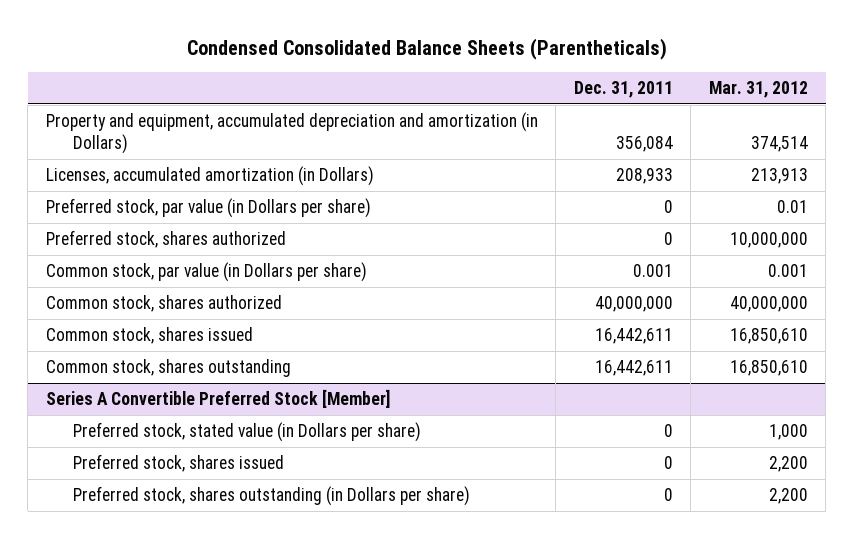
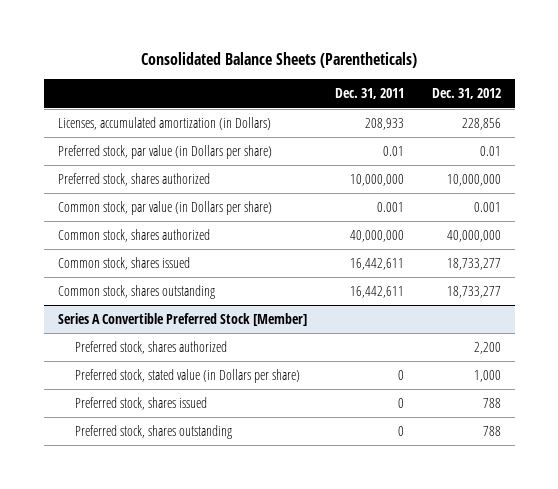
[186,37,667,60] Condensed Consolidated Balance Sheets (Parentheticals) -> [141,52,418,69] Consolidated Balance Sheets (Parentheticals)
[708,80,808,98] Mar. 31, 2012 -> none
none -> [431,88,501,100] Dec. 31, 2012
[45,112,538,154] Property and equipment, accumulated depreciation and amortization (in Dollars) -> none
[45,198,371,219] Preferred stock, par value (in Dollars per share) -> [57,145,272,160] Prеfеrrеd stock, par valuе (in Dollars per share)
[663,200,673,214] 0 -> [382,146,404,157] 0.01
[45,230,286,249] Preferred stock, shares authorized -> [57,173,210,187] Prеfеrrеd stock, sharеs authorizеd
[663,232,673,246] 0 -> [349,174,404,187] 10,000,000
[72,486,470,507] Preferred stock, shares outstanding (in Dollars per share) -> none
none -> [75,341,228,355] Prеfеrrеd stock, sharеs authorizеd
[72,422,421,443] Preferred stock, stated value (in Dollars per share) -> [75,369,301,384] Prеfеrrеd stock, statеd valuе (in Dollars per share)
[72,454,284,473] Preferred stock, shares issued -> [75,397,208,411] Prеfеrrеd stock, sharеs issuеd
none -> [75,425,233,440] Prеfеrrеd stock, sharеs outstanding

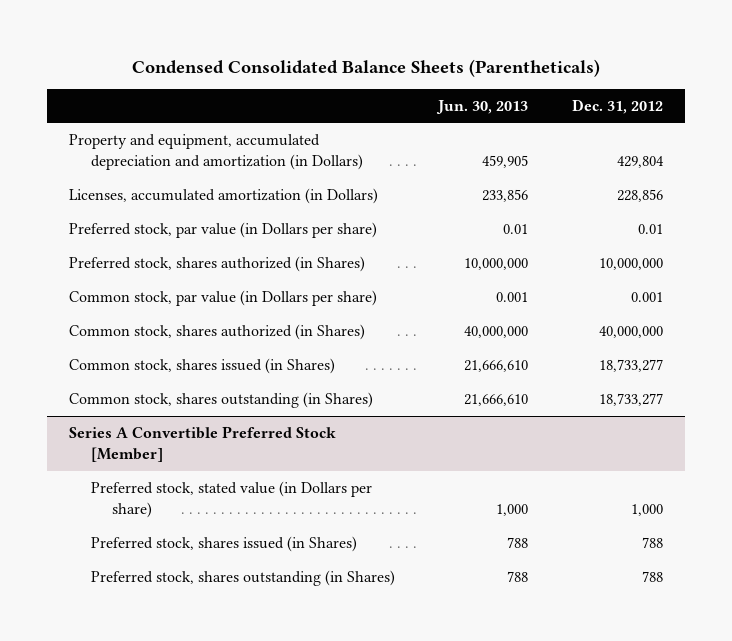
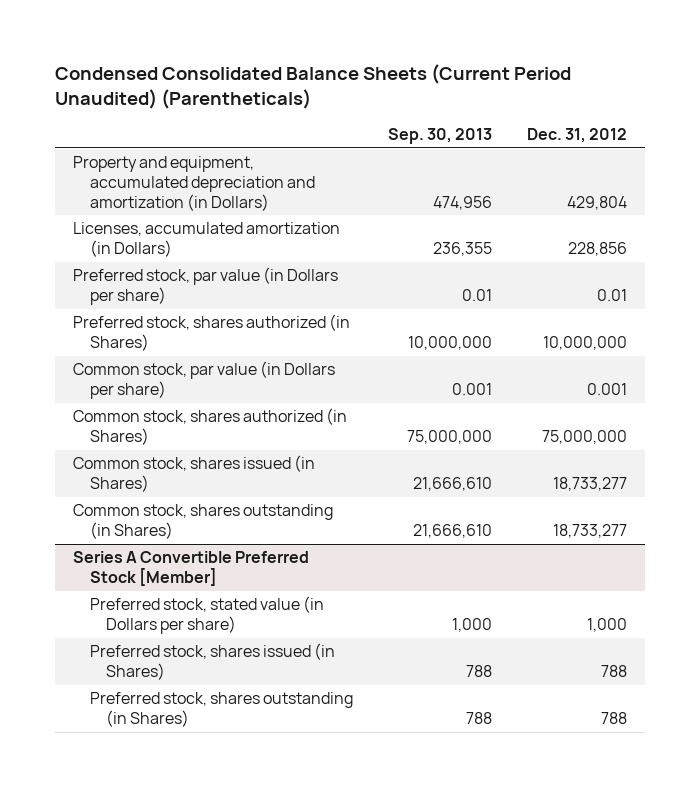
[132,58,601,77] Condensed Consolidated Balance Sheets (Parentheticals) -> [55,64,572,109] Condensed Consolidated Balance Sheets (Current Period Unaudited) (Parentheticals)
[436,99,529,114] Jun. 30, 2013 -> none
none -> [387,128,492,145] Sep. 30, 2013
[599,326,664,339] 40,000,000 -> [542,429,628,444] 75,000,000

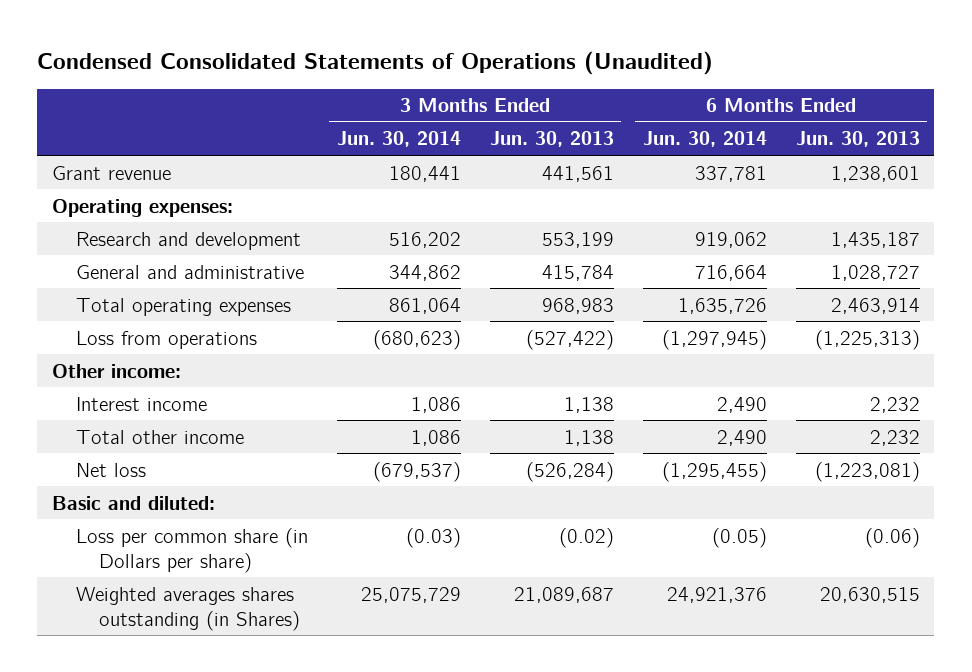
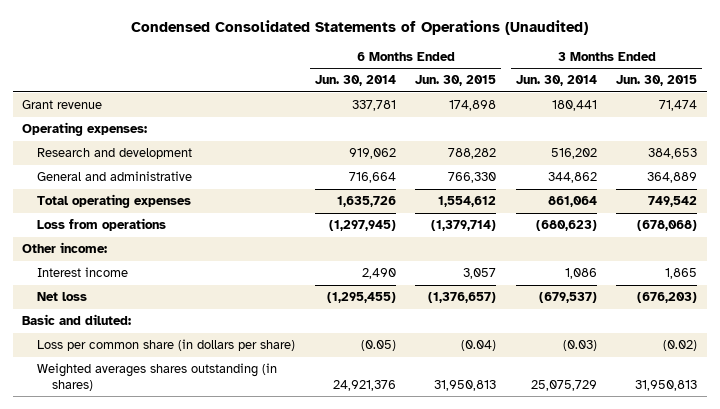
[489,131,614,148] Jun. 30, 2013 -> none
[795,131,920,148] Jun. 30, 2013 -> none
none -> [415,75,497,87] Jun. 30, 2015
none -> [616,75,698,87] Jun. 30, 2015
[75,429,244,444] Total other income -> none
[75,527,308,573] Loss per common share (in Dollars per share) -> [37,339,296,352] Loss per common share (in dollars per share)
[75,586,301,631] Weighted averages shares outstanding (in Shares) -> [37,363,278,391] Weighted averages shares outstanding (in shares)

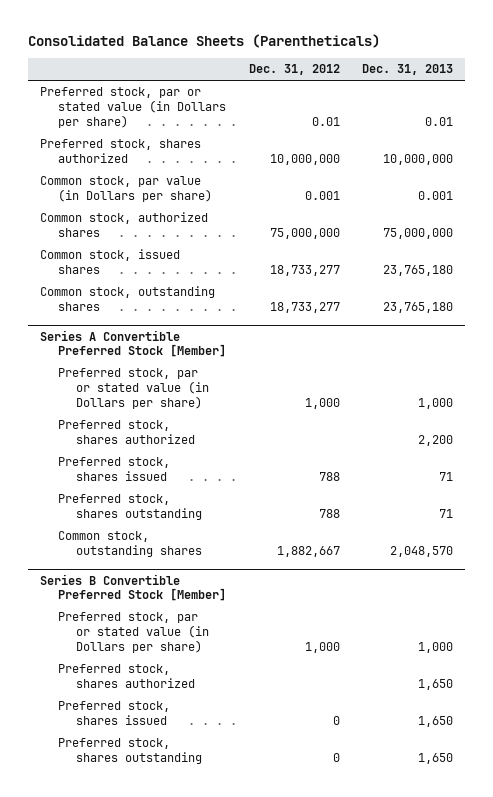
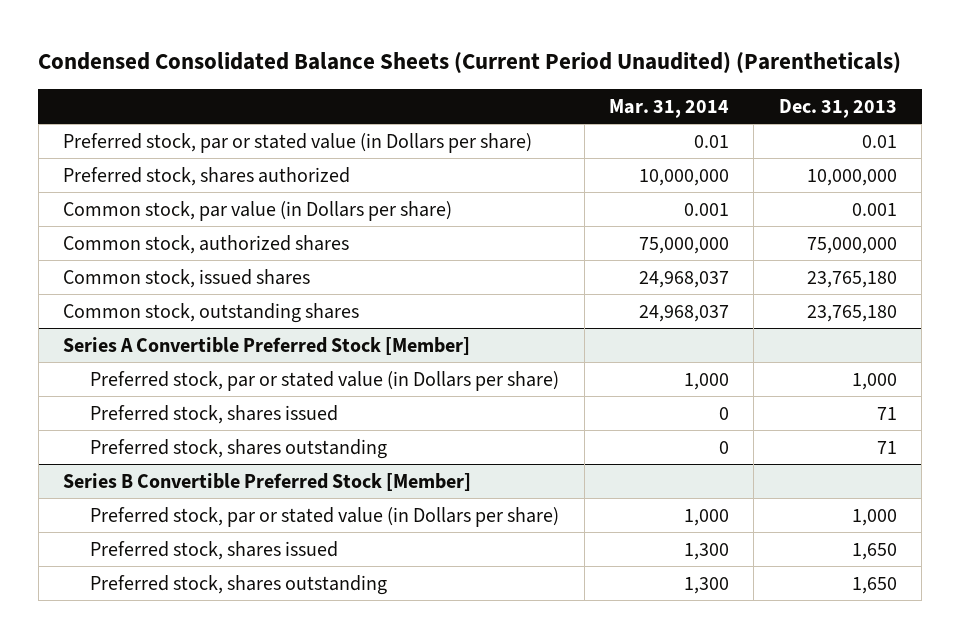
[28,34,381,49] Consolidated Balance Sheets (Parentheticals) -> [38,52,902,75] Condensed Consolidated Balance Sheets (Current Period Unaudited) (Parentheticals)
[248,64,340,76] Dec. 31, 2012 -> none
none -> [609,98,730,118] Mar. 31, 2014
[57,420,196,445] Prеfеrrеd stock, sharеs authorizеd -> none
[57,531,203,558] Common stock, outstanding shares -> none
[57,664,196,689] Prеfеrrеd stock, sharеs authorizеd -> none

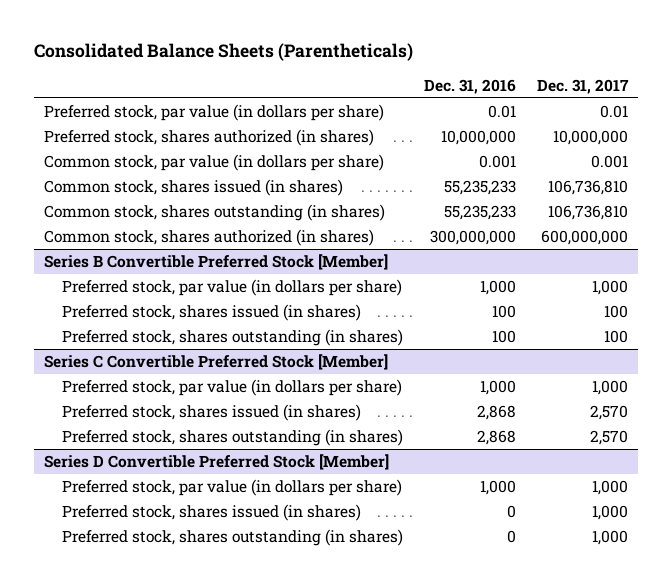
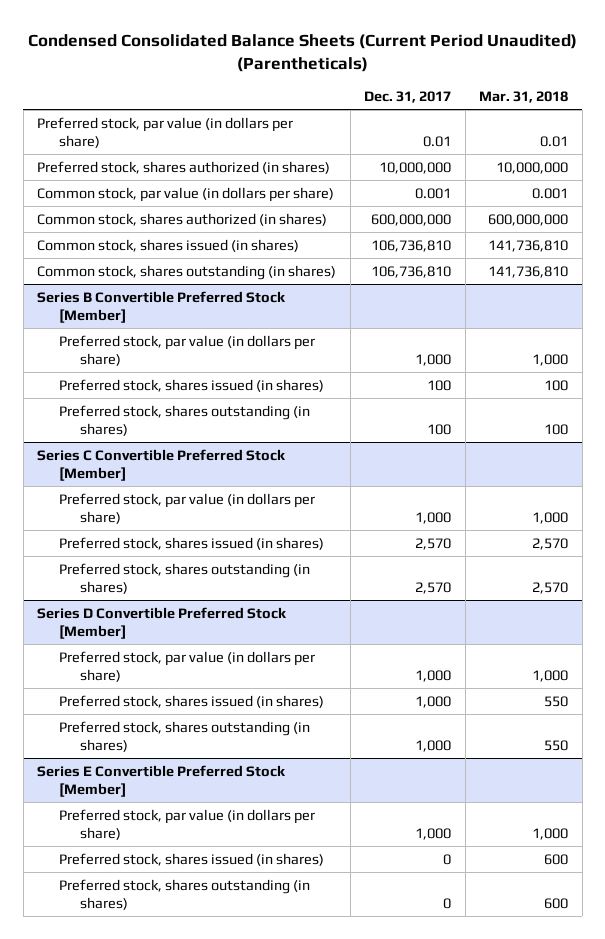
[33,43,413,62] Consolidated Balance Sheets (Parentheticals) -> [27,33,577,72] Condensed Consolidated Balance Sheets (Current Period Unaudited) (Parentheticals)
[423,78,516,94] Dec. 31, 2016 -> none
none -> [479,90,569,103] Mar. 31, 2018
[44,228,375,246] Common stock, shares authorized (in shares) -> [37,212,328,226] Common stock, shares authorized (in shares)
none -> [37,764,287,797] Series E Convertible Preferred Stock [Member]
none -> [58,808,315,840] Preferred stock, par value (in dollars per share)
none -> [58,852,324,866] Preferred stock, shares issued (in shares)
none -> [58,878,310,910] Preferred stock, shares outstanding (in shares)

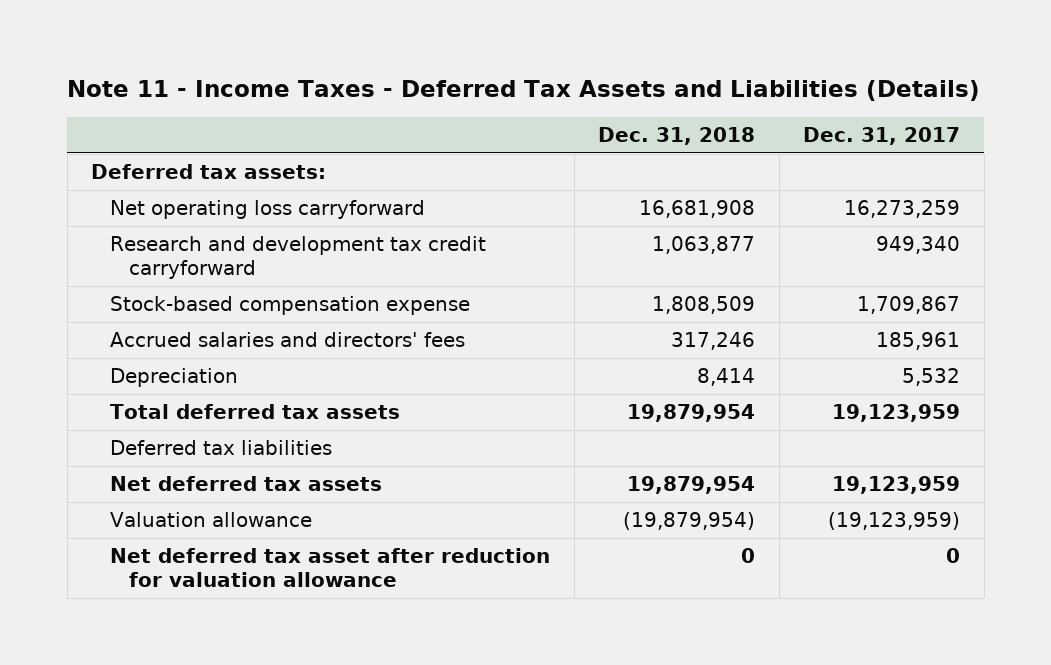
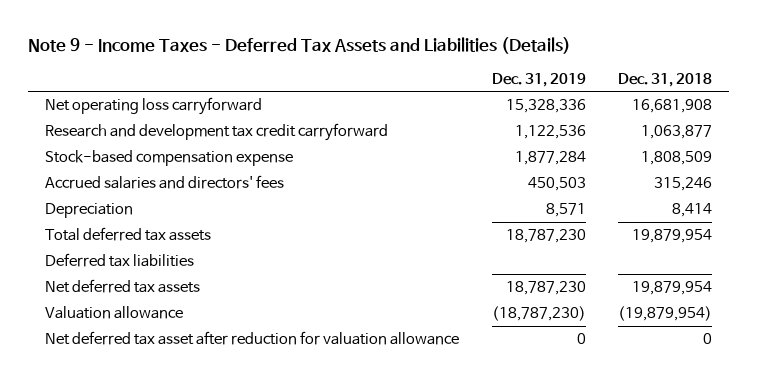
[67,80,981,102] Note 11 - Income Taxes - Deferred Tax Assets and Liabilities (Details) -> [28,36,572,54] Note 9 - Income Taxes - Deferred Tax Assets and Liabilities (Details)
[803,126,961,145] Dec. 31, 2017 -> none
none -> [491,72,586,87] Dec. 31, 2019
[91,164,327,180] Deferred tax assets: -> none
[671,332,756,351] 317,246 -> [654,177,713,192] 315,246

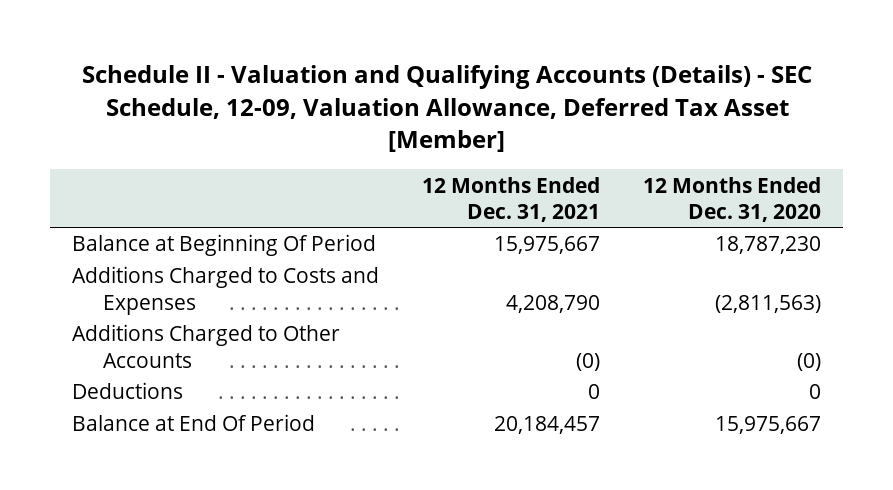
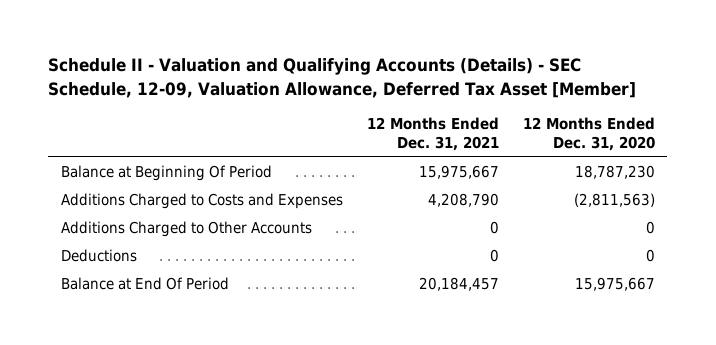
[576,352,601,371] (0) -> [489,220,499,234] 0
[797,352,822,371] (0) -> [646,220,656,234] 0

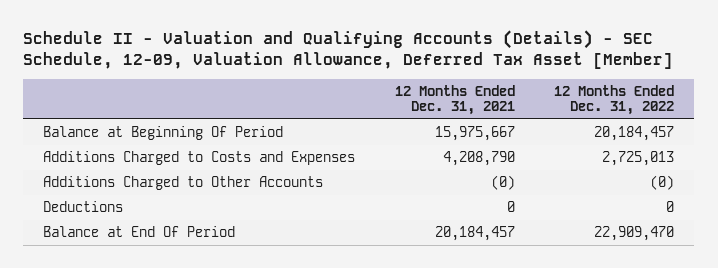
[523,116,656,151] 12 Months Ended Dec. 31, 2020 -> none
none -> [554,84,675,116] 12 Months Ended Dec. 31, 2022
[489,220,499,234] 0 -> [490,175,515,191] (0)

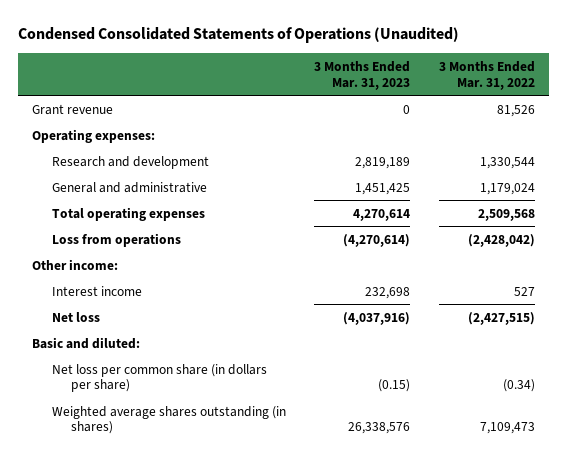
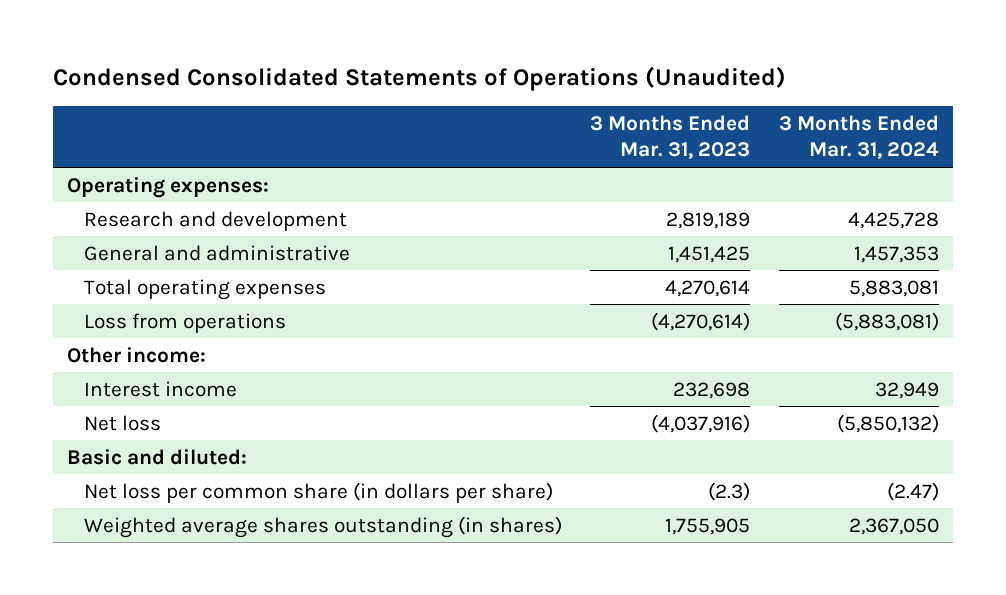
[439,60,536,90] 3 Months Ended Mar. 31, 2022 -> none
none -> [778,114,939,160] 3 Months Ended Mar. 31, 2024
[32,103,114,115] Grant revenue -> none
[378,379,411,393] (0.15) -> [708,481,751,501] (2.3)
[348,422,411,435] 26,338,576 -> [665,517,751,535] 1,755,905

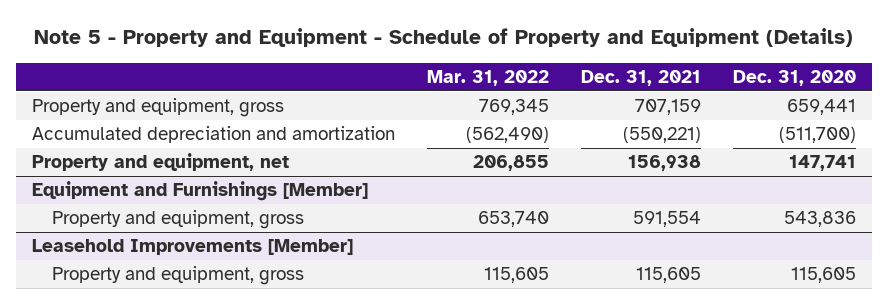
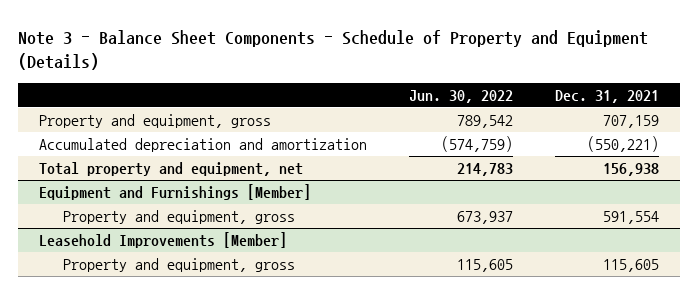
[33,28,853,48] Note 5 - Property and Equipment - Schedule of Property and Equipment (Details) -> [18,29,649,71] Note 3 - Balance Sheet Components - Schedule of Property and Equipment (Details)
[426,70,549,87] Mar. 31, 2022 -> none
[732,70,856,87] Dec. 31, 2020 -> none
none -> [409,89,514,103] Jun. 30, 2022
[31,153,289,172] Property and equipment, net -> [39,162,304,177] Total property and equipment, net

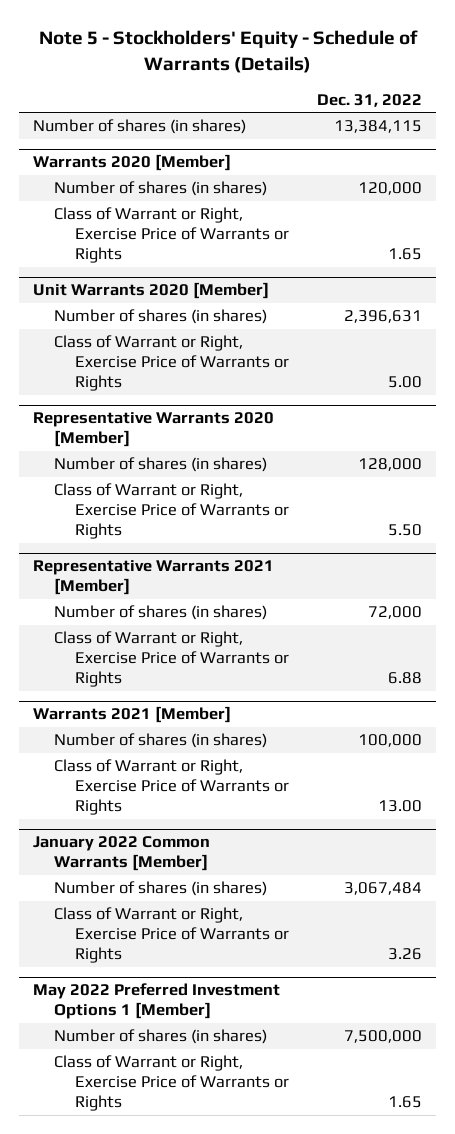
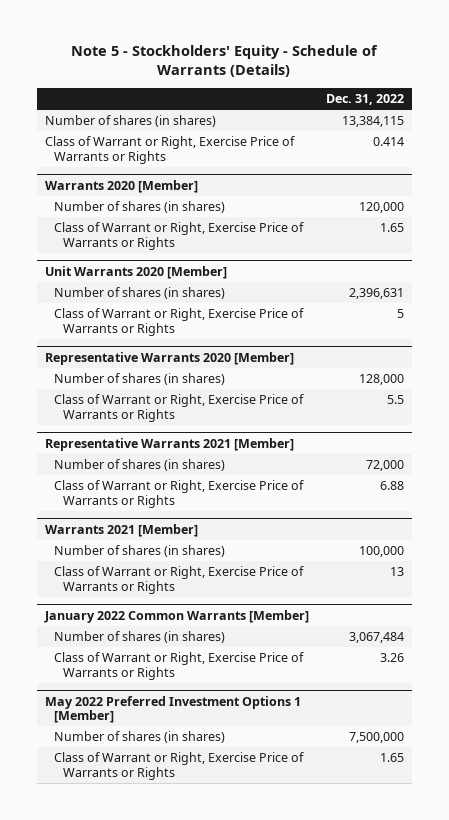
none -> [45,136,296,164] Class of Warrant or Right, Exercise Price of Warrants or Rights
[388,376,423,389] 5.00 -> [396,309,404,319] 5
[388,524,423,537] 5.50 -> [386,395,404,405] 5.5
[378,800,423,813] 13.00 -> [389,567,404,577] 13

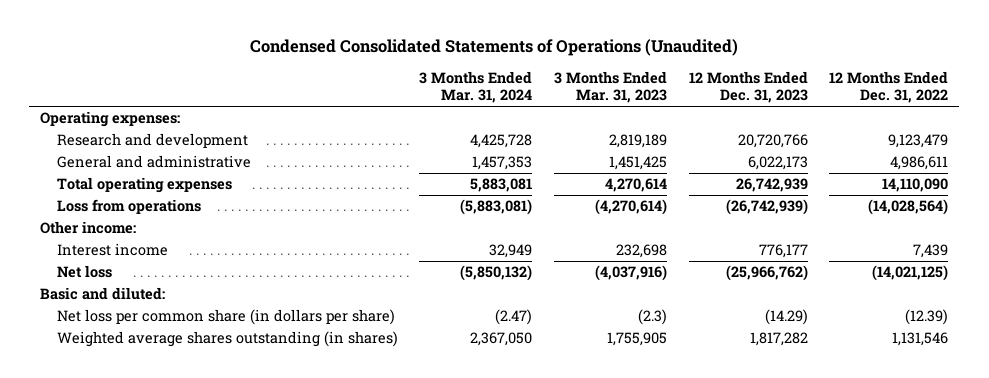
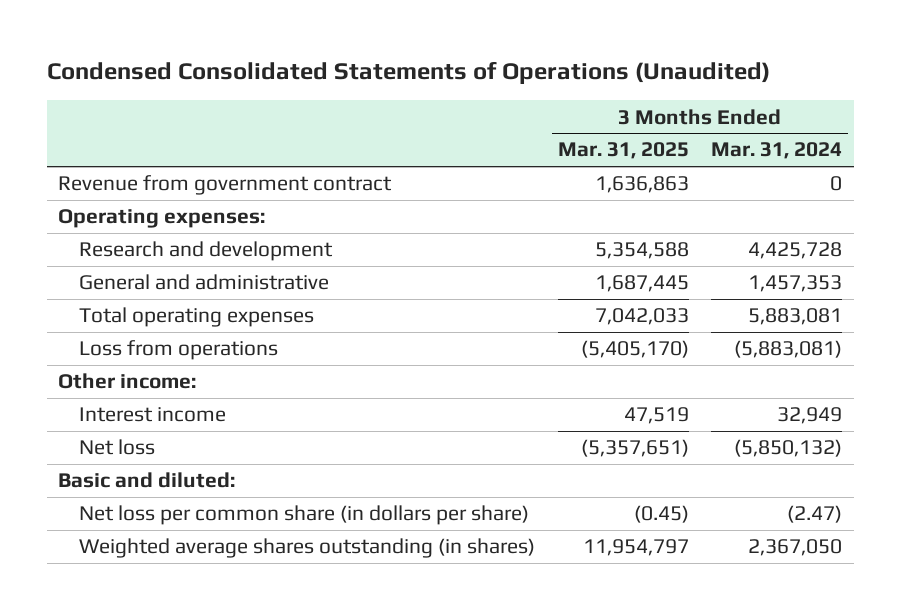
[554,70,668,104] 3 Months Ended Mar. 31, 2023 -> none
[688,70,808,104] 12 Months Ended Dec. 31, 2023 -> none
[829,70,949,104] 12 Months Ended Dec. 31, 2022 -> none
none -> [557,142,689,160] Mar. 31, 2025
none -> [58,175,393,196] Revenue from government contract

